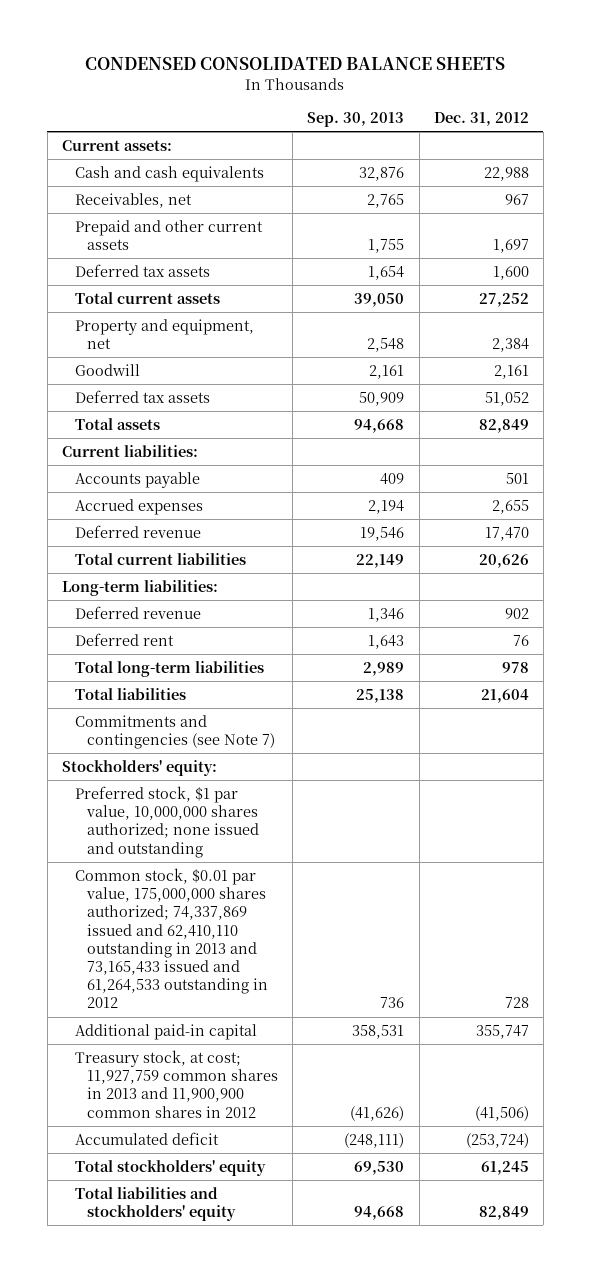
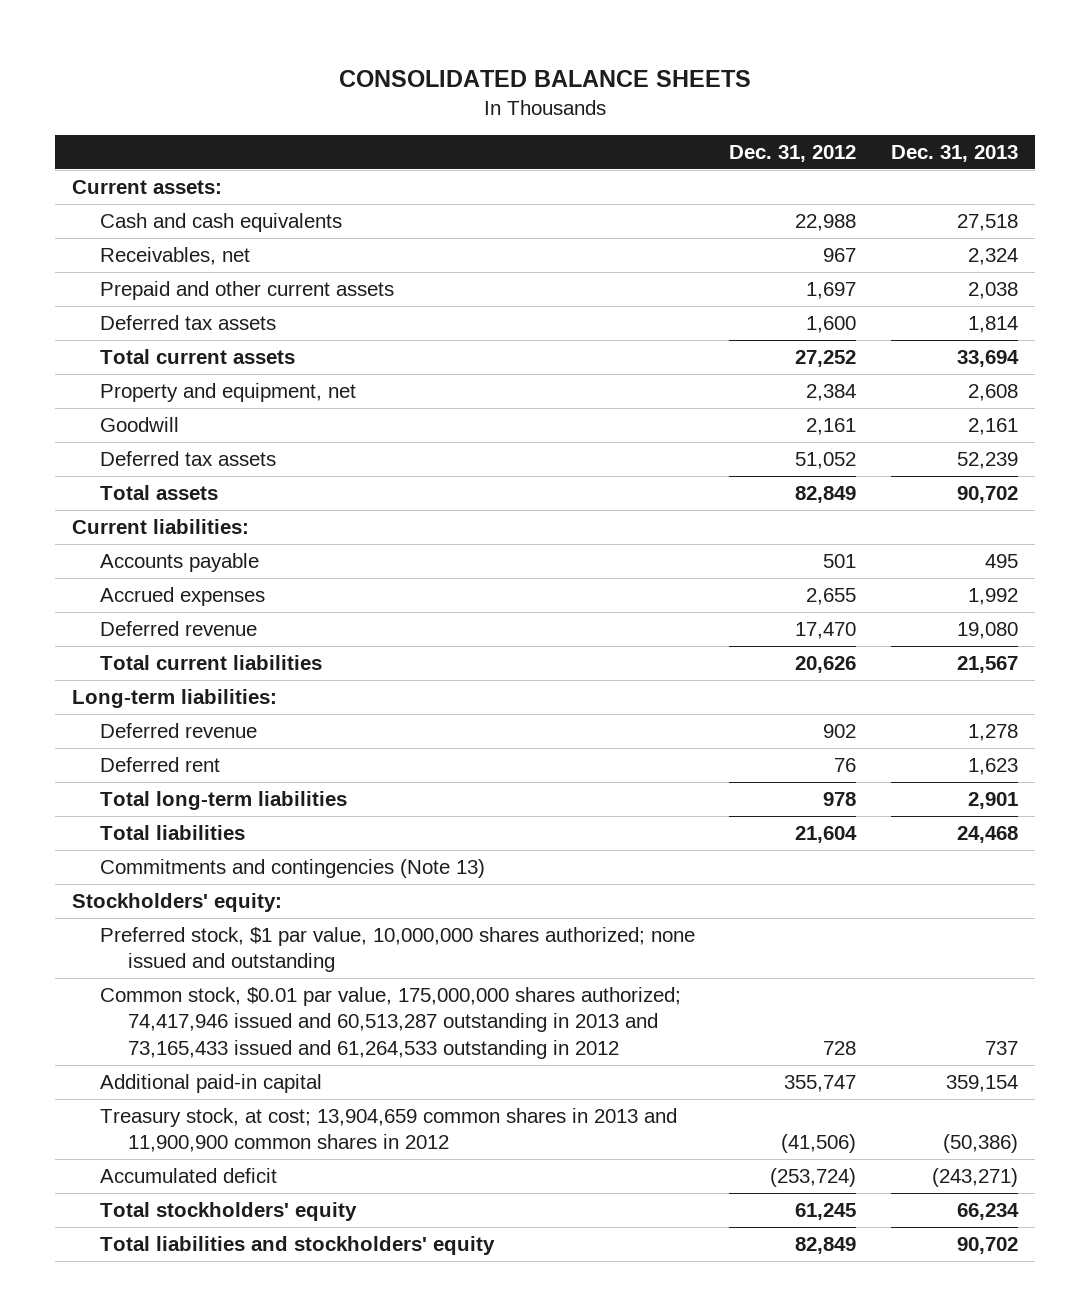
[85,57,506,71] CONDENSED CONSOLIDATED BALANCE SHEETS -> [338,70,751,88] CONSOLIDATED BALANCE SHEETS
[307,112,405,128] Sep. 30, 2013 -> none
none -> [890,144,1018,162] Dec. 31, 2013
[74,714,276,750] Commitments and contingencies (see Note 7) -> [100,858,486,878] Commitments and contingencies (Note 13)
[74,867,269,1009] Common stock, $0.01 par value, 175,000,000 shares authorized; 74,337,869 issued and 62,410,110 outstanding in 2013 and 73,165,433 issued and 61,264,533 outstanding in 2012 -> [100,986,682,1060] Common stock, $0.01 par value, 175,000,000 shares authorized; 74,417,946 issued and 60,513,287 outstanding in 2013 and 73,165,433 issued and 61,264,533 outstanding in 2012
[74,1049,279,1118] Treasury stock, at cost; 11,927,759 common shares in 2013 and 11,900,900 common shares in 2012 -> [100,1107,678,1153] Treasury stock, at cost; 13,904,659 common shares in 2013 and 11,900,900 common shares in 2012

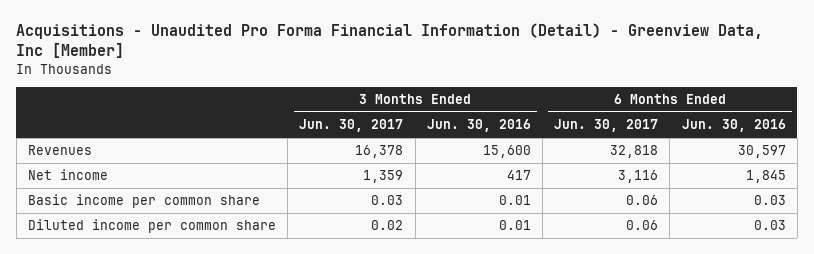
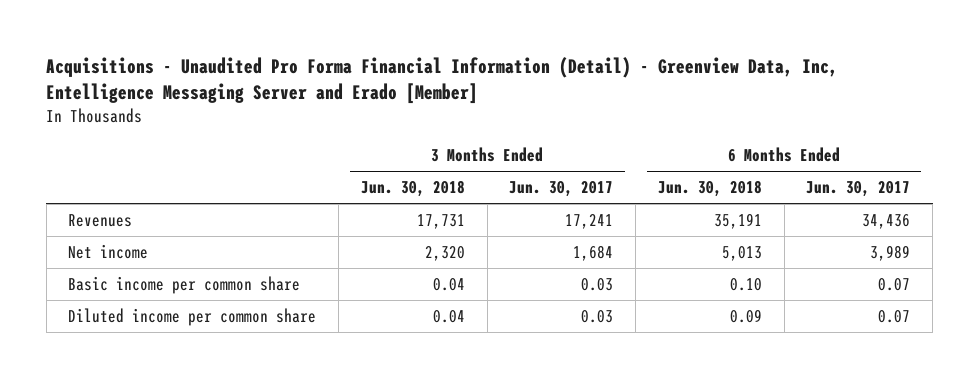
[16,23,764,59] Acquisitions - Unaudited Pro Forma Financial Information (Detail) - Greenview Data, Inc [Member] -> [46,56,839,105] Acquisitions - Unaudited Pro Forma Financial Information (Detail) - Greenview Data, Inc, Entelligence Messaging Server and Erado [Member]
[426,119,531,133] Jun. 30, 2016 -> none
[681,119,786,133] Jun. 30, 2016 -> none
none -> [360,180,465,198] Jun. 30, 2018
none -> [657,180,762,198] Jun. 30, 2018
[355,145,404,159] 16,378 -> [565,213,614,229] 17,241
[610,145,659,159] 32,818 -> [862,213,911,229] 34,436
[363,170,404,184] 1,359 -> [573,244,614,261] 1,684
[618,170,659,184] 3,116 -> [870,244,911,261] 3,989
[626,195,659,206] 0.06 -> [878,277,911,291] 0.07
[371,220,404,231] 0.02 -> [581,309,614,323] 0.03
[626,220,659,231] 0.06 -> [878,309,911,323] 0.07

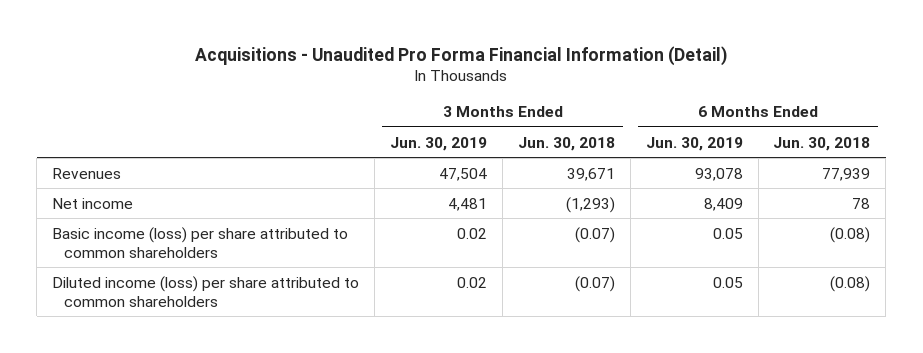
[46,56,839,105] Acquisitions - Unaudited Pro Forma Financial Information (Detail) - Greenview Data, Inc, Entelligence Messaging Server and Erado [Member] -> [195,45,728,66] Acquisitions - Unaudited Pro Forma Financial Information (Detail)
[509,181,614,198] Jun. 30, 2017 -> none
[806,181,911,198] Jun. 30, 2017 -> none
none -> [390,136,488,151] Jun. 30, 2019
none -> [645,136,743,151] Jun. 30, 2019
[416,213,465,229] 17,731 -> [566,167,615,181] 39,671
[713,212,762,229] 35,191 -> [822,167,871,181] 77,939
[424,245,465,261] 2,320 -> [565,196,615,213] (1,293)
[721,245,762,261] 5,013 -> [852,197,871,209] 78
[68,275,301,294] Basic income per common share -> [52,226,349,258] Basic income (loss) per share attributed to common shareholders
[432,277,465,291] 0.04 -> [574,226,615,243] (0.07)
[729,277,762,291] 0.10 -> [830,226,871,243] (0.08)
[68,307,317,326] Diluted income per common share -> [52,275,360,307] Diluted income (loss) per share attributed to common shareholders
[432,309,465,323] 0.04 -> [574,275,615,292] (0.07)
[729,308,762,323] 0.09 -> [830,275,871,292] (0.08)

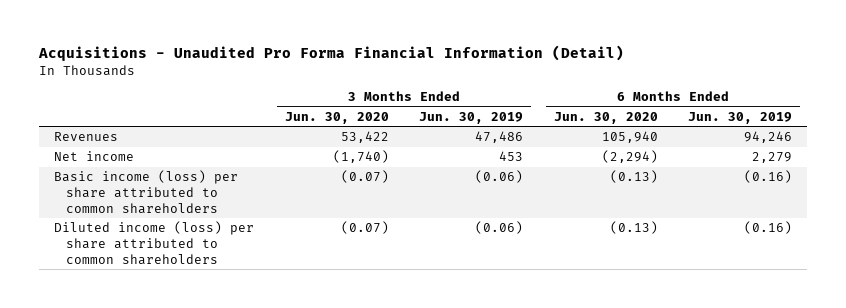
[517,136,615,151] Jun. 30, 2018 -> none
[773,136,871,151] Jun. 30, 2018 -> none
none -> [284,111,389,124] Jun. 30, 2020
none -> [553,111,658,124] Jun. 30, 2020
[439,167,488,181] 47,504 -> [475,131,524,144] 47,486
[694,167,743,181] 93,078 -> [743,131,792,144] 94,246
[448,197,488,211] 4,481 -> [499,151,524,162] 453
[703,197,743,211] 8,409 -> [751,152,792,164] 2,279
[457,227,488,239] 0.02 -> [475,170,524,184] (0.06)
[712,227,743,239] 0.05 -> [743,170,792,184] (0.16)
[457,276,488,288] 0.02 -> [475,221,524,235] (0.06)
[712,276,743,288] 0.05 -> [743,221,792,235] (0.16)

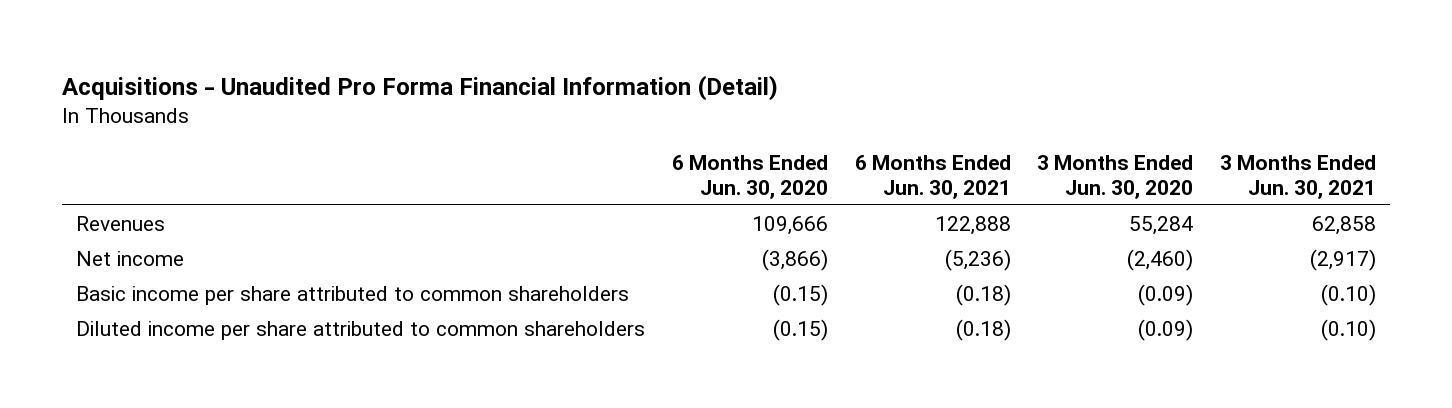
[419,111,524,124] Jun. 30, 2019 -> none
[687,111,792,124] Jun. 30, 2019 -> none
none -> [854,154,1011,199] 6 Months Ended Jun. 30, 2021
none -> [1220,154,1377,199] 3 Months Ended Jun. 30, 2021
[340,131,389,144] 53,422 -> [1129,216,1194,236] 55,284
[601,131,658,144] 105,940 -> [751,216,828,236] 109,666
[332,150,389,164] (1,740) -> [1127,249,1194,272] (2,460)
[601,150,658,164] (2,294) -> [761,249,828,272] (3,866)
[54,170,239,214] Basic income (loss) per share attributed to common shareholders -> [75,286,629,306] Basic income per share attributed to common shareholders
[340,170,389,184] (0.07) -> [1138,284,1194,307] (0.09)
[609,170,658,184] (0.13) -> [772,284,828,307] (0.15)
[54,221,255,265] Diluted income (loss) per share attributed to common shareholders -> [75,321,645,341] Diluted income per share attributed to common shareholders
[340,221,389,235] (0.07) -> [1138,319,1194,342] (0.09)
[609,221,658,235] (0.13) -> [772,319,828,342] (0.15)

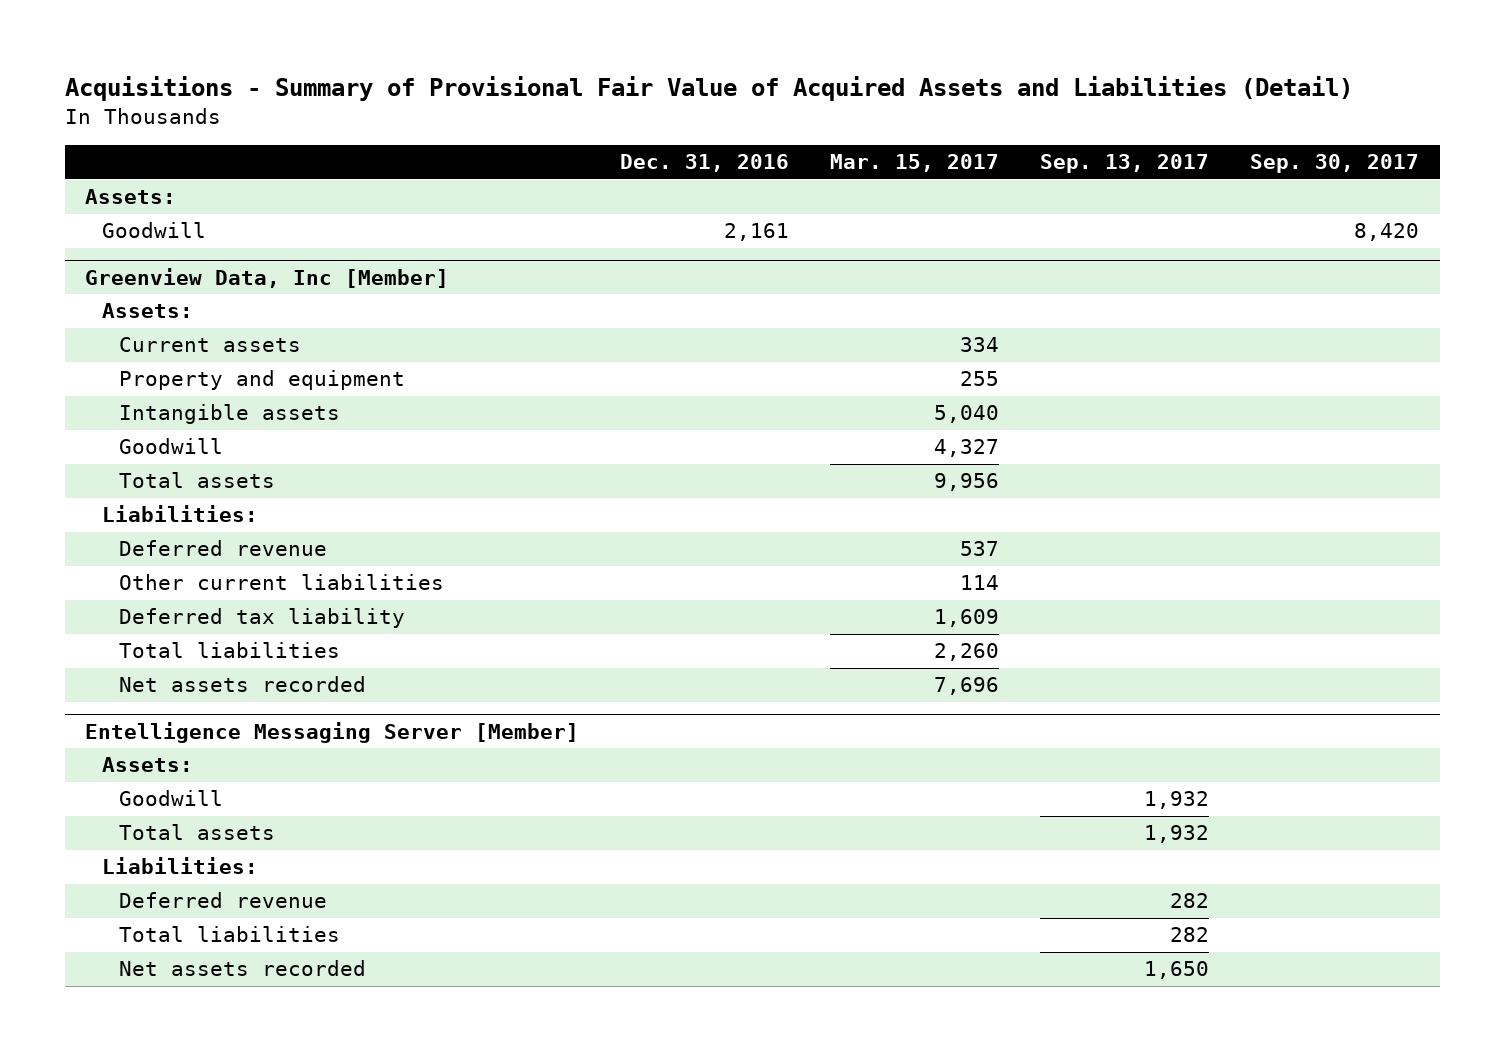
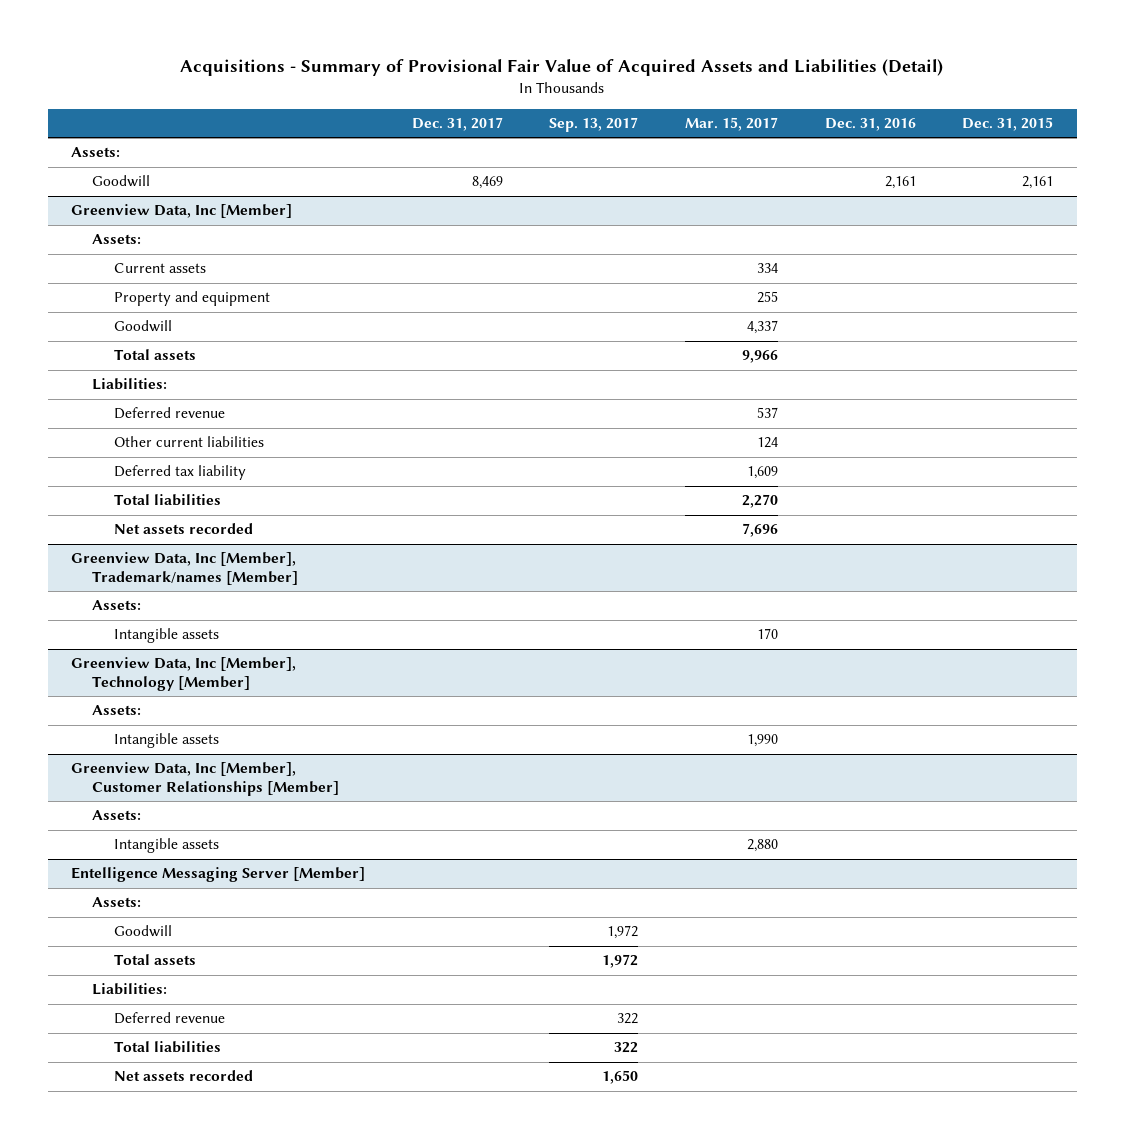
[1250,154,1420,174] Sep. 30, 2017 -> none
none -> [411,117,503,132] Dec. 31, 2017
none -> [962,117,1054,132] Dec. 31, 2015
[118,404,340,425] Intangible assets -> none
[934,439,1000,458] 4,327 -> [747,320,779,335] 4,337
[934,473,1000,492] 9,956 -> [742,350,779,364] 9,966
[960,575,1000,591] 114 -> [757,437,779,449] 124
[934,643,1000,662] 2,260 -> [742,494,779,509] 2,270
none -> [71,552,299,586] Greenview Data, Inc [Member], Trademark/names [Member]
none -> [92,600,142,611] Assets:
none -> [113,628,219,644] Intangible assets
none -> [71,657,297,692] Greenview Data, Inc [Member], Technology [Member]
none -> [92,705,142,716] Assets:
none -> [113,733,219,749] Intangible assets
none -> [71,762,340,797] Greenview Data, Inc [Member], Customer Relationships [Member]
none -> [92,810,142,821] Assets:
none -> [113,838,219,854] Intangible assets
[1144,791,1210,810] 1,932 -> [607,925,639,940] 1,972
[1144,825,1210,844] 1,932 -> [602,954,639,969] 1,972
[1170,893,1210,909] 282 -> [617,1013,639,1025] 322
[1170,927,1210,943] 282 -> [614,1042,639,1054] 322

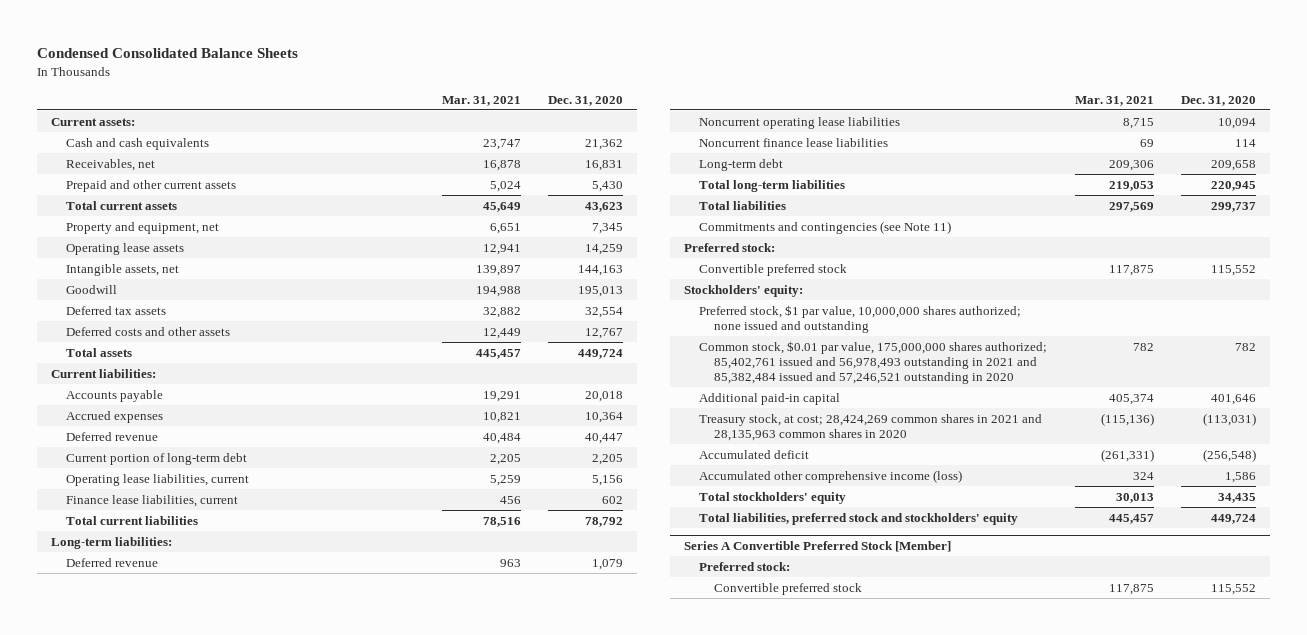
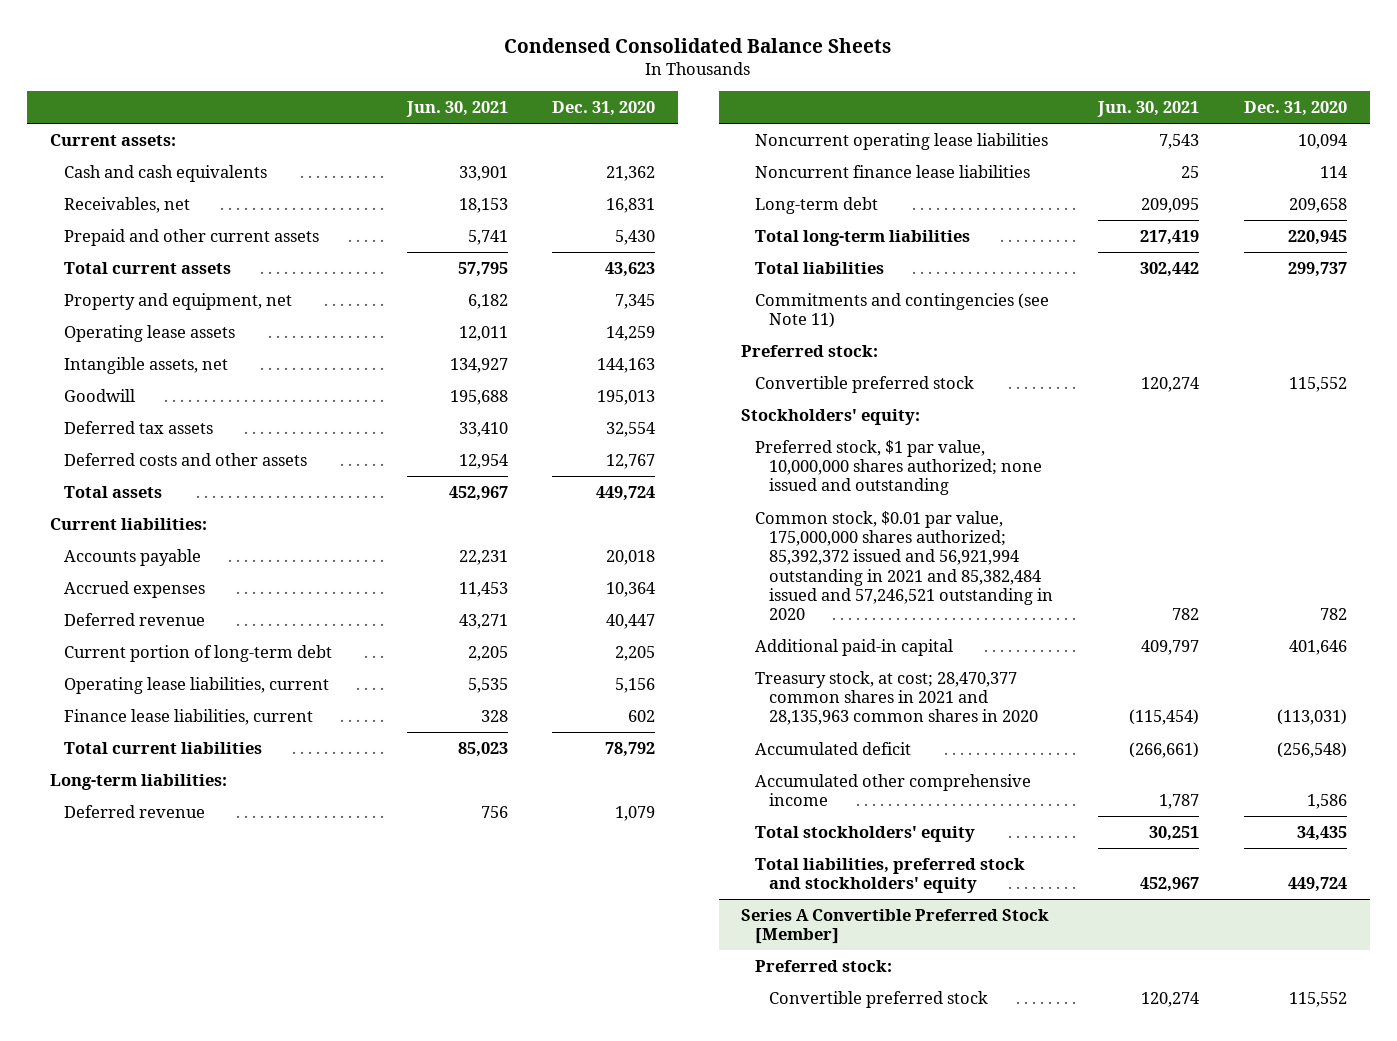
[441,95,521,106] Mar. 31, 2021 -> none
none -> [405,101,508,118] Jun. 30, 2021
[699,340,1048,385] Common stock, $0.01 par value, 175,000,000 shares authorized; 85,402,761 issued and 56,978,493 outstanding in 2021 and 85,382,484 issued and 57,246,521 outstanding in 2020 -> [755,510,1054,621] Common stock, $0.01 par value, 175,000,000 shares authorized; 85,392,372 issued and 56,921,994 outstanding in 2021 and 85,382,484 issued and 57,246,521 outstanding in 2020
[699,413,1043,441] Treasury stock, at cost; 28,424,269 common shares in 2021 and 28,135,963 common shares in 2020 -> [755,670,1039,726] Treasury stock, at cost; 28,470,377 common shares in 2021 and 28,135,963 common shares in 2020
[699,469,963,483] Accumulated other comprehensive income (loss) -> [755,773,1032,807] Accumulated other comprehensive income

